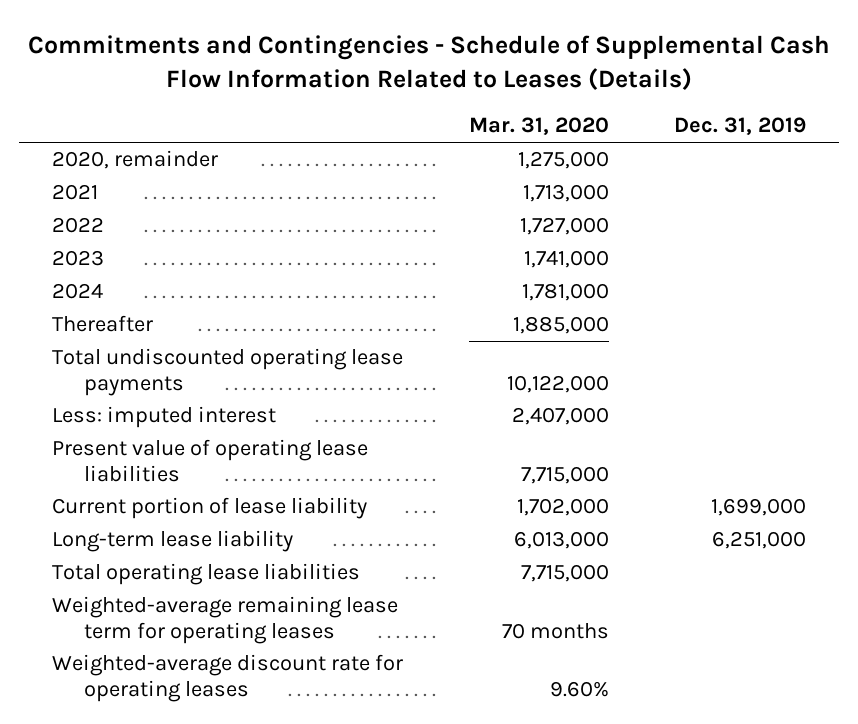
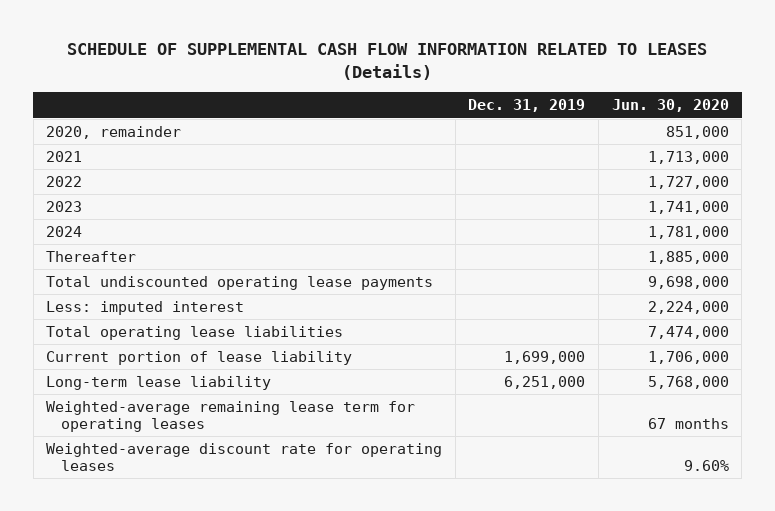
[28,35,831,91] Commitments and Contingencies - Schedule of Supplemental Cash Flow Information Related to Leases (Details) -> [67,43,708,80] SCHEDULE OF SUPPLEMENTAL CASH FLOW INFORMATION RELATED TO LEASES (Details)
[468,117,609,136] Mar. 31, 2020 -> none
none -> [611,99,729,113] Jun. 30, 2020
[51,439,368,482] Present value of operating lease liabilities -> none
[51,563,360,586] Total operating lease liabilities -> [46,325,344,340] Total operating lease liabilities

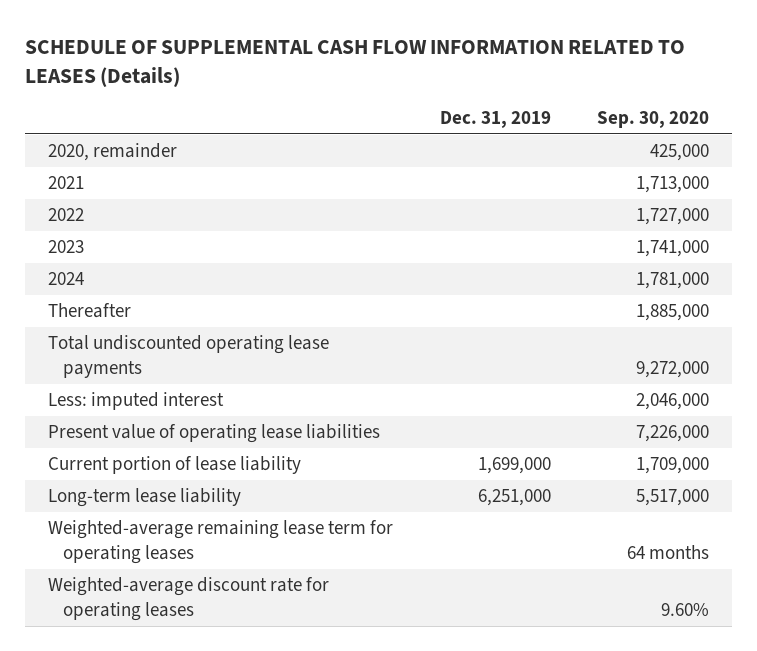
[611,99,729,113] Jun. 30, 2020 -> none
none -> [597,110,710,128] Sep. 30, 2020
[46,325,344,340] Total operating lease liabilities -> [47,424,380,444] Present value of operating lease liabilities

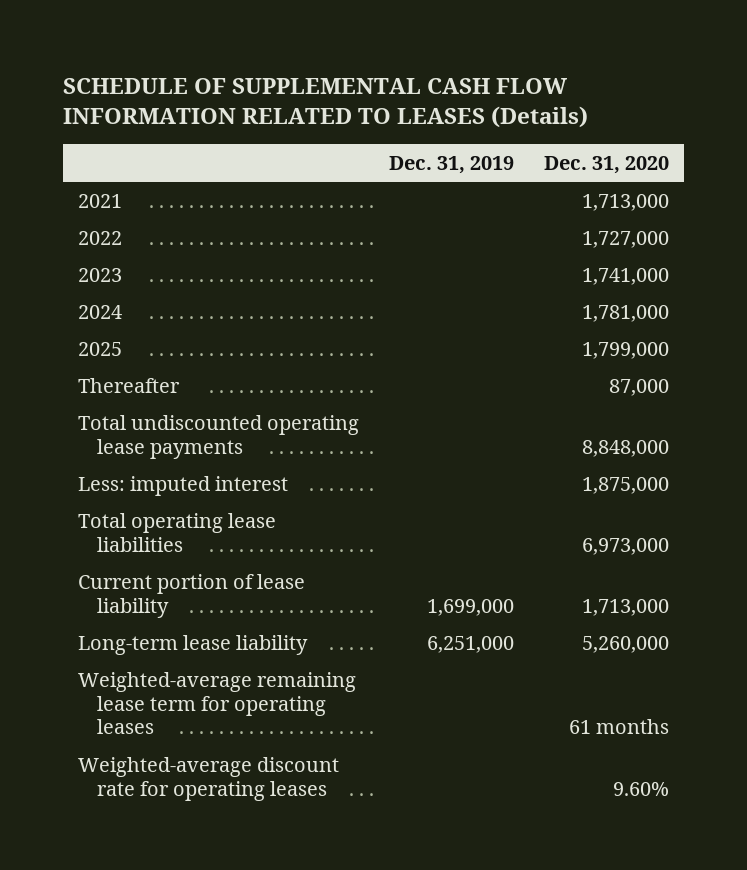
[597,110,710,128] Sep. 30, 2020 -> none
none -> [544,155,670,174] Dec. 31, 2020
[47,143,177,162] 2020, remainder -> none
none -> [78,341,123,356] 2025
[47,424,380,444] Present value of operating lease liabilities -> [78,512,277,552] Total operating lease liabilities

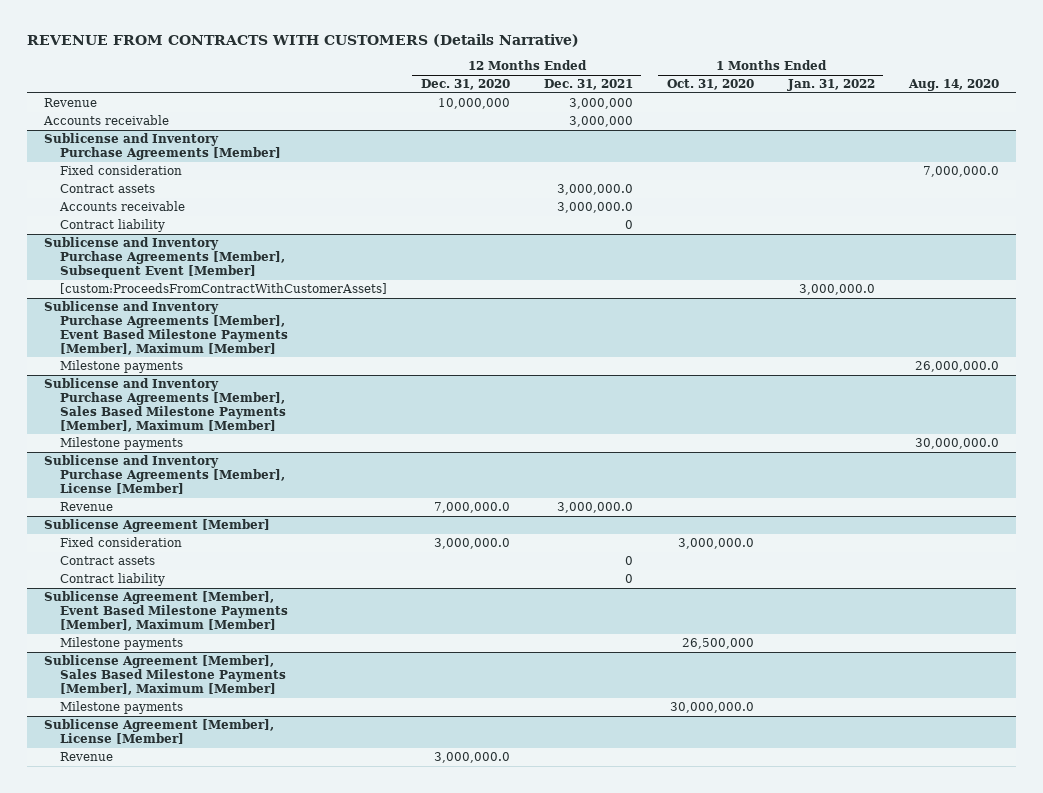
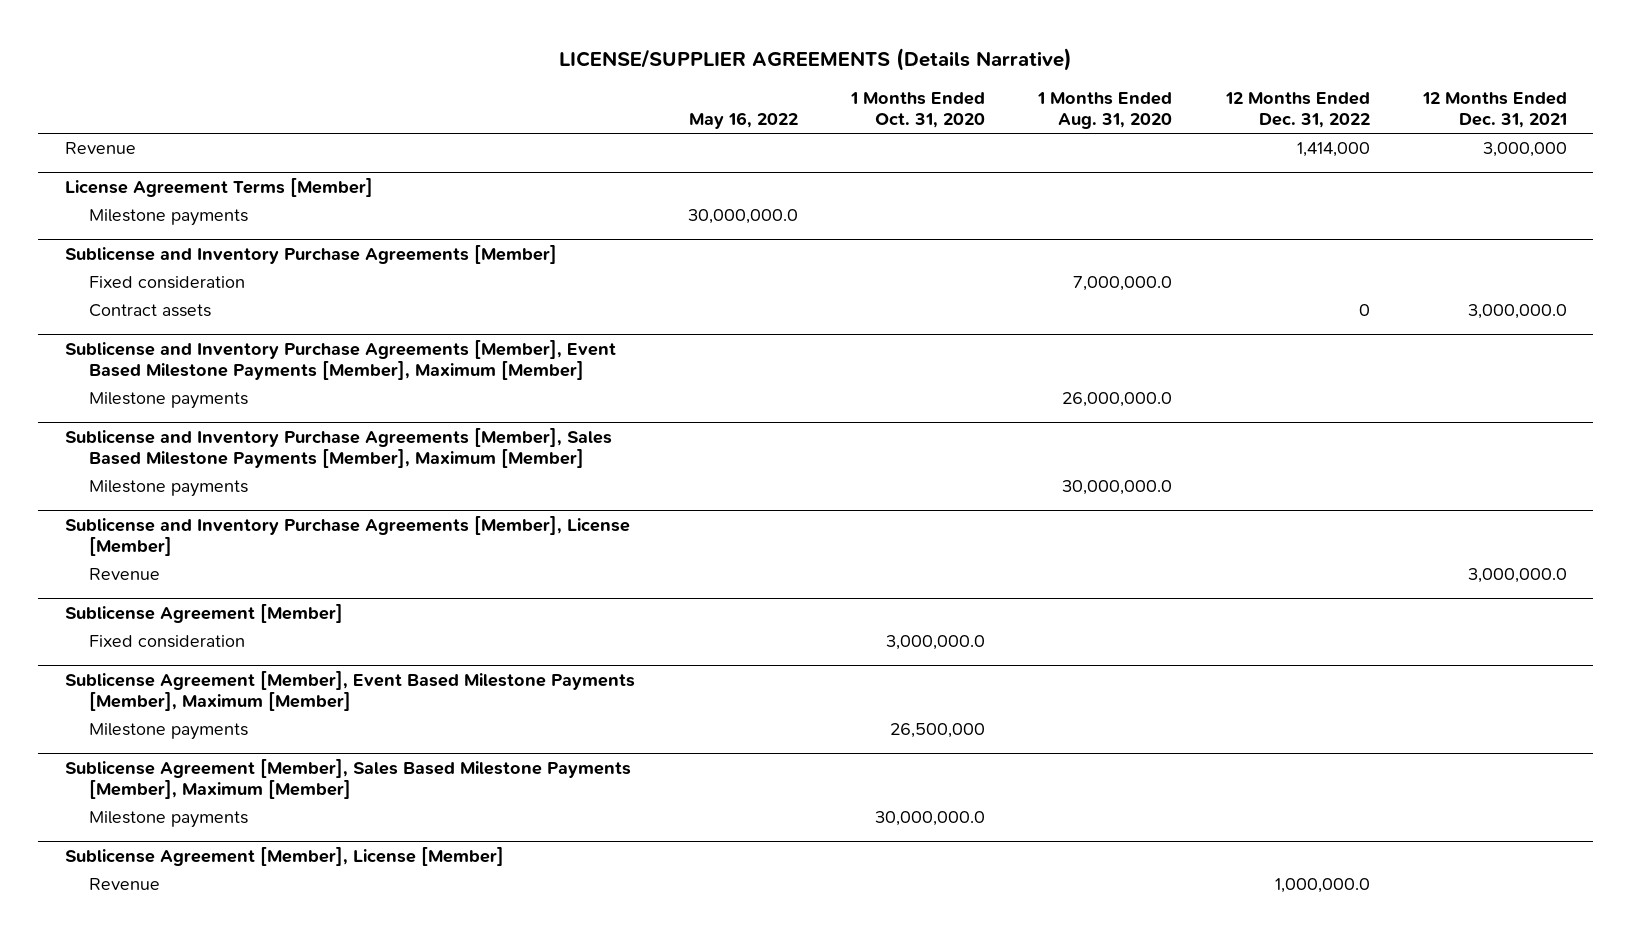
[27,34,580,48] REVENUE FROM CONTRACTS WITH CUSTOMERS (Details Narrative) -> [558,47,1072,71] LICENSE/SUPPLIER AGREEMENTS (Details Narrative)
[420,79,510,91] Dec. 31, 2020 -> none
[786,79,875,92] Jan. 31, 2022 -> none
[907,79,999,92] Aug. 14, 2020 -> none
none -> [688,112,798,130] May 16, 2022
none -> [1037,92,1173,130] 1 Months Ended Aug. 31, 2020
none -> [1224,92,1370,129] 12 Months Ended Dec. 31, 2022
[43,115,170,126] Accounts receivable -> none
none -> [64,177,373,197] License Agreement Terms [Member]
none -> [88,209,248,227] Milestone payments
[58,201,185,212] Accounts receivable -> none
[59,219,165,233] Contract liability -> none
[44,237,285,278] Sublicense and Inventory Purchase Agreements [Member], Subsequent Event [Member] -> none
[59,283,387,295] [custom:ProceedsFromContractWithCustomerAssets] -> none
[59,556,155,566] Contract assets -> none
[59,573,165,587] Contract liability -> none

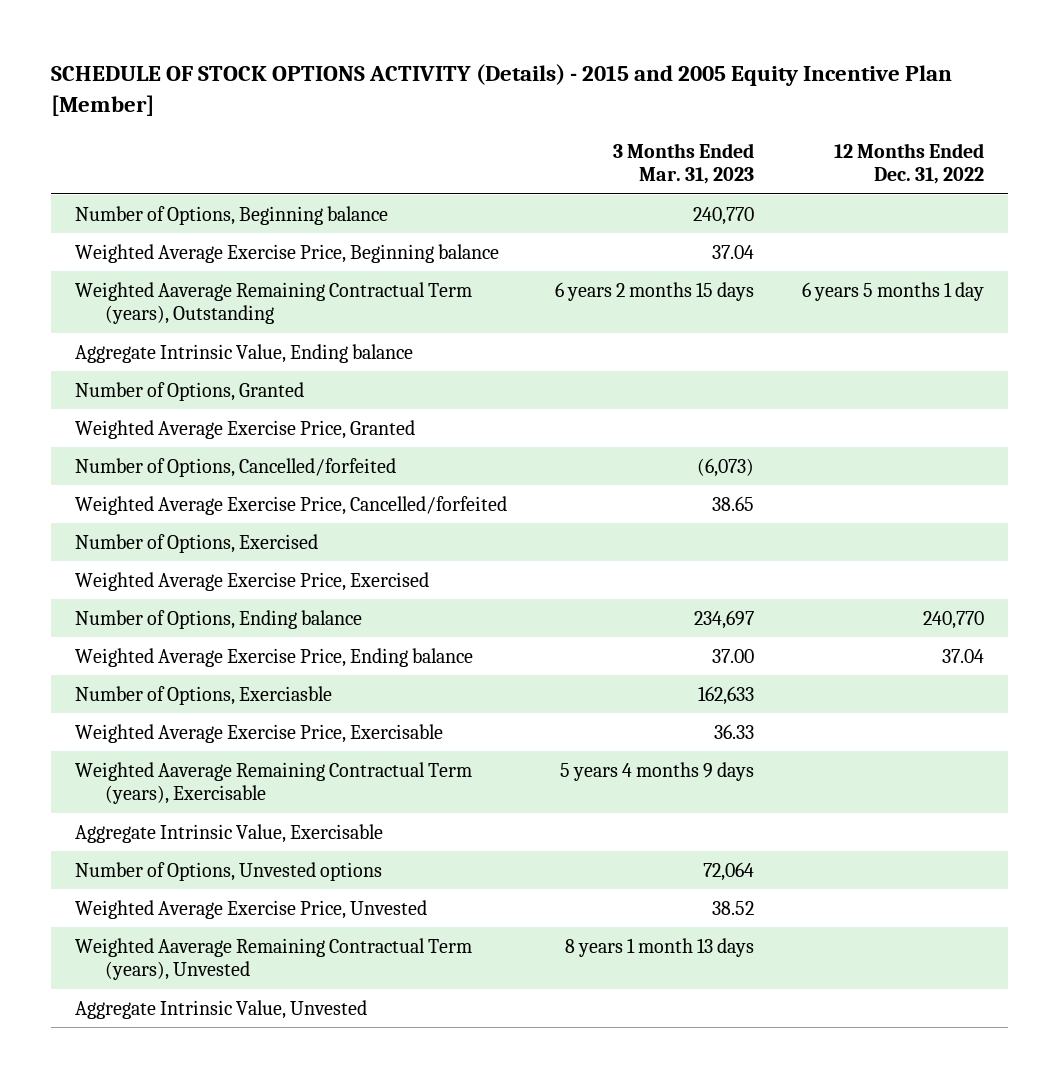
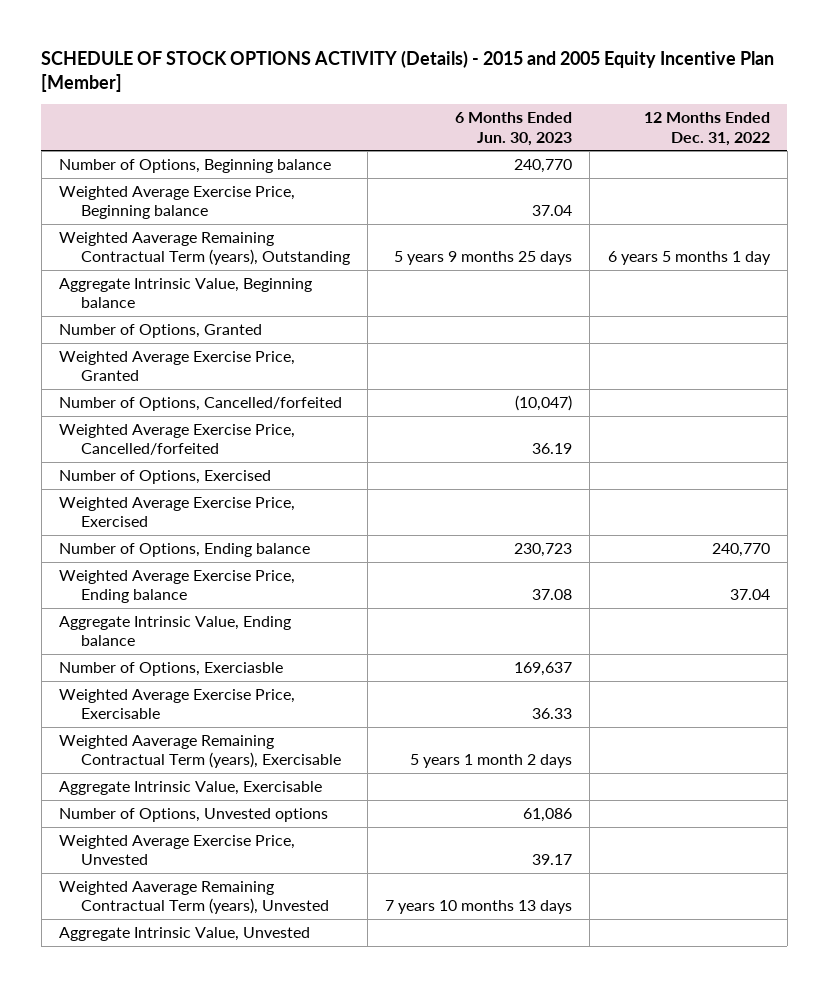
[612,142,754,185] 3 Months Ended Mar. 31, 2023 -> none
none -> [455,112,573,146] 6 Months Ended Jun. 30, 2023
none -> [58,277,312,309] Aggregate Intrinsic Value, Beginning balance
[74,343,413,363] Aggregate Intrinsic Value, Ending balance -> [58,615,291,647] Aggregate Intrinsic Value, Ending balance

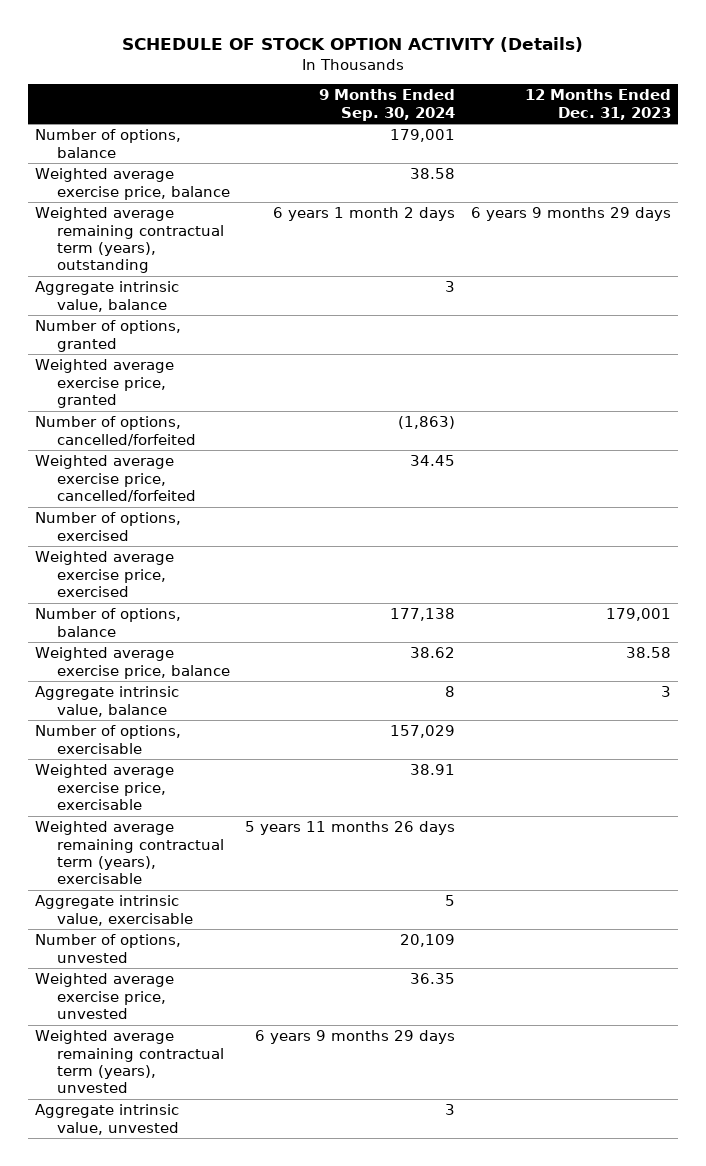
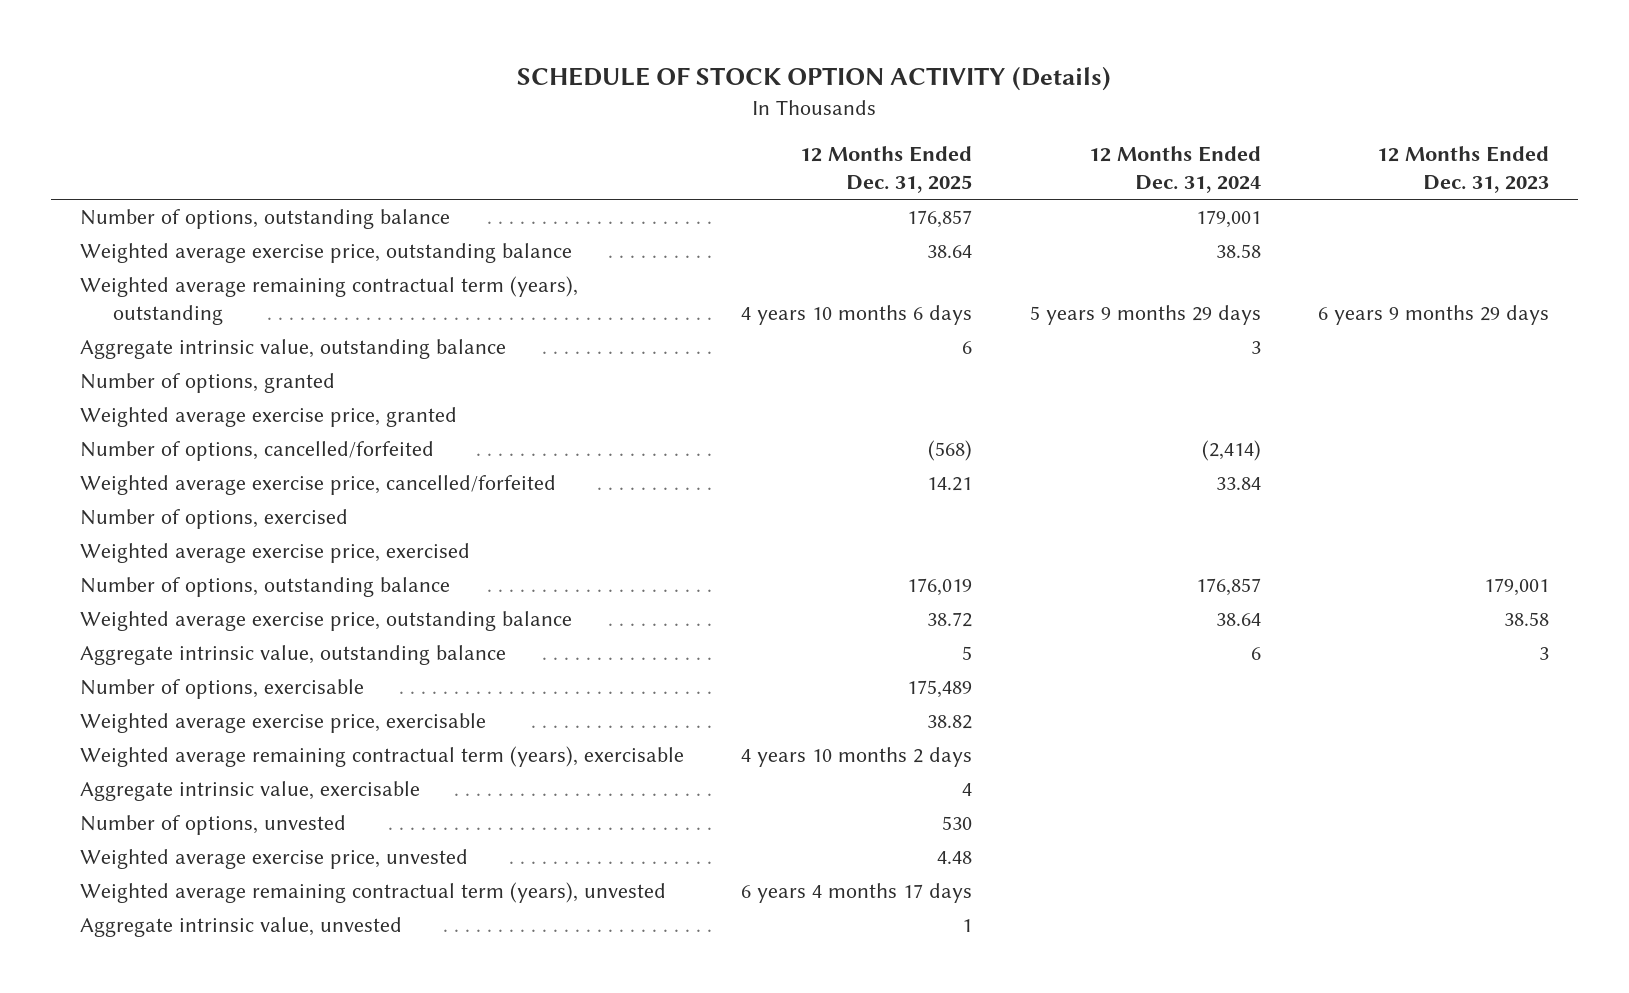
[319,89,456,121] 9 Months Ended Sep. 30, 2024 -> none
none -> [800,146,973,194] 12 Months Ended Dec. 31, 2025
none -> [1088,146,1261,194] 12 Months Ended Dec. 31, 2024
[35,129,182,158] Number of options, balance -> [79,209,450,230] Number of options, outstanding balance
[35,168,230,200] Weighted average exercise price, balance -> [79,243,572,264] Weighted average exercise price, outstanding balance
[35,281,180,312] Aggregate intrinsic value, balance -> [79,339,506,360] Aggregate intrinsic value, outstanding balance
[35,608,182,637] Number of options, balance -> [79,577,450,598] Number of options, outstanding balance
[35,647,230,679] Weighted average exercise price, balance -> [79,611,572,632] Weighted average exercise price, outstanding balance
[35,686,180,717] Aggregate intrinsic value, balance -> [79,645,506,666] Aggregate intrinsic value, outstanding balance

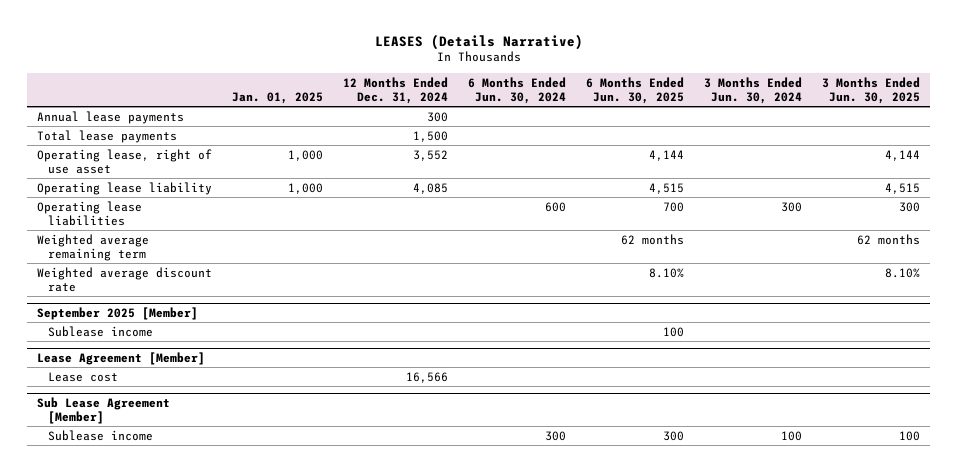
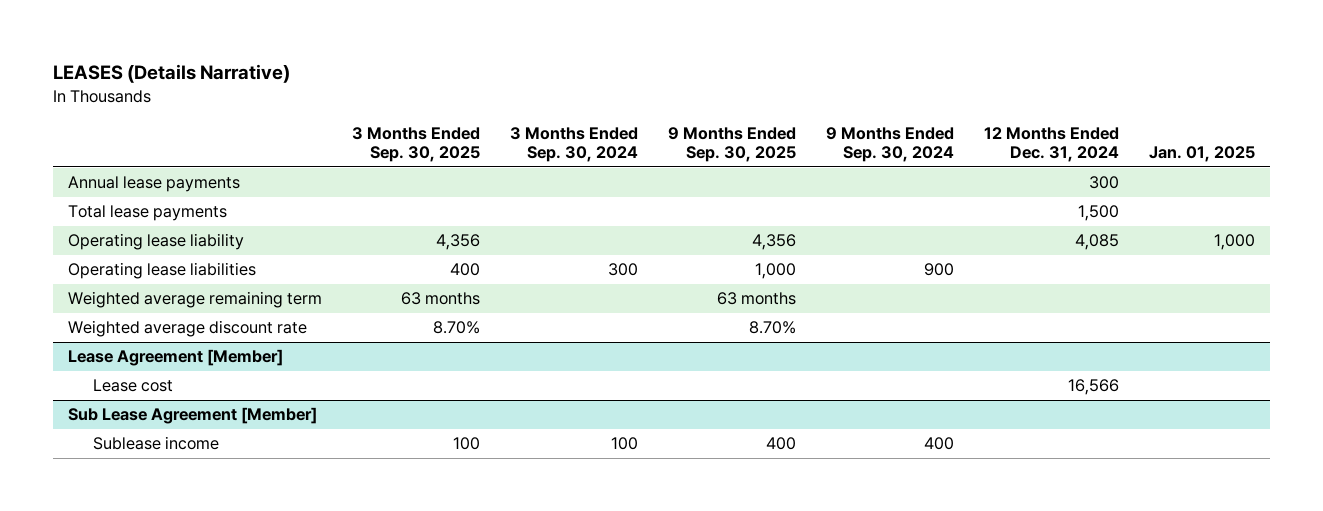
[468,76,567,105] 6 Months Ended Jun. 30, 2024 -> none
[585,76,684,105] 6 Months Ended Jun. 30, 2025 -> none
[703,76,802,105] 3 Months Ended Jun. 30, 2024 -> none
[821,76,920,105] 3 Months Ended Jun. 30, 2025 -> none
none -> [352,126,481,163] 3 Months Ended Sep. 30, 2025
none -> [510,126,639,163] 3 Months Ended Sep. 30, 2024
none -> [668,126,797,163] 9 Months Ended Sep. 30, 2025
none -> [826,126,955,163] 9 Months Ended Sep. 30, 2024
[37,148,213,174] Operating lease, right of use asset -> none
[37,306,199,320] September 2025 [Member] -> none
[48,325,154,337] Sublease income -> none

